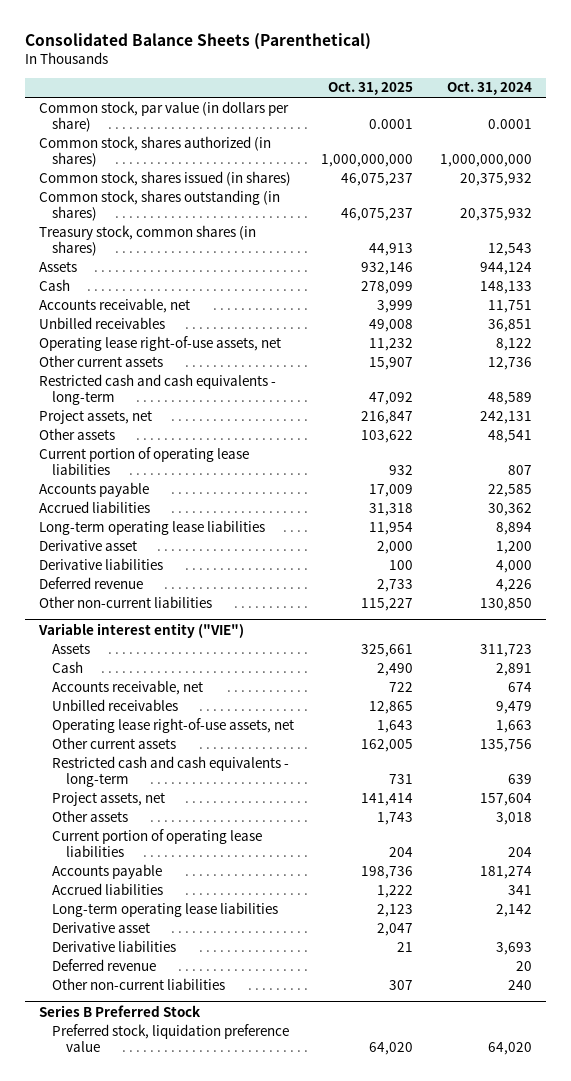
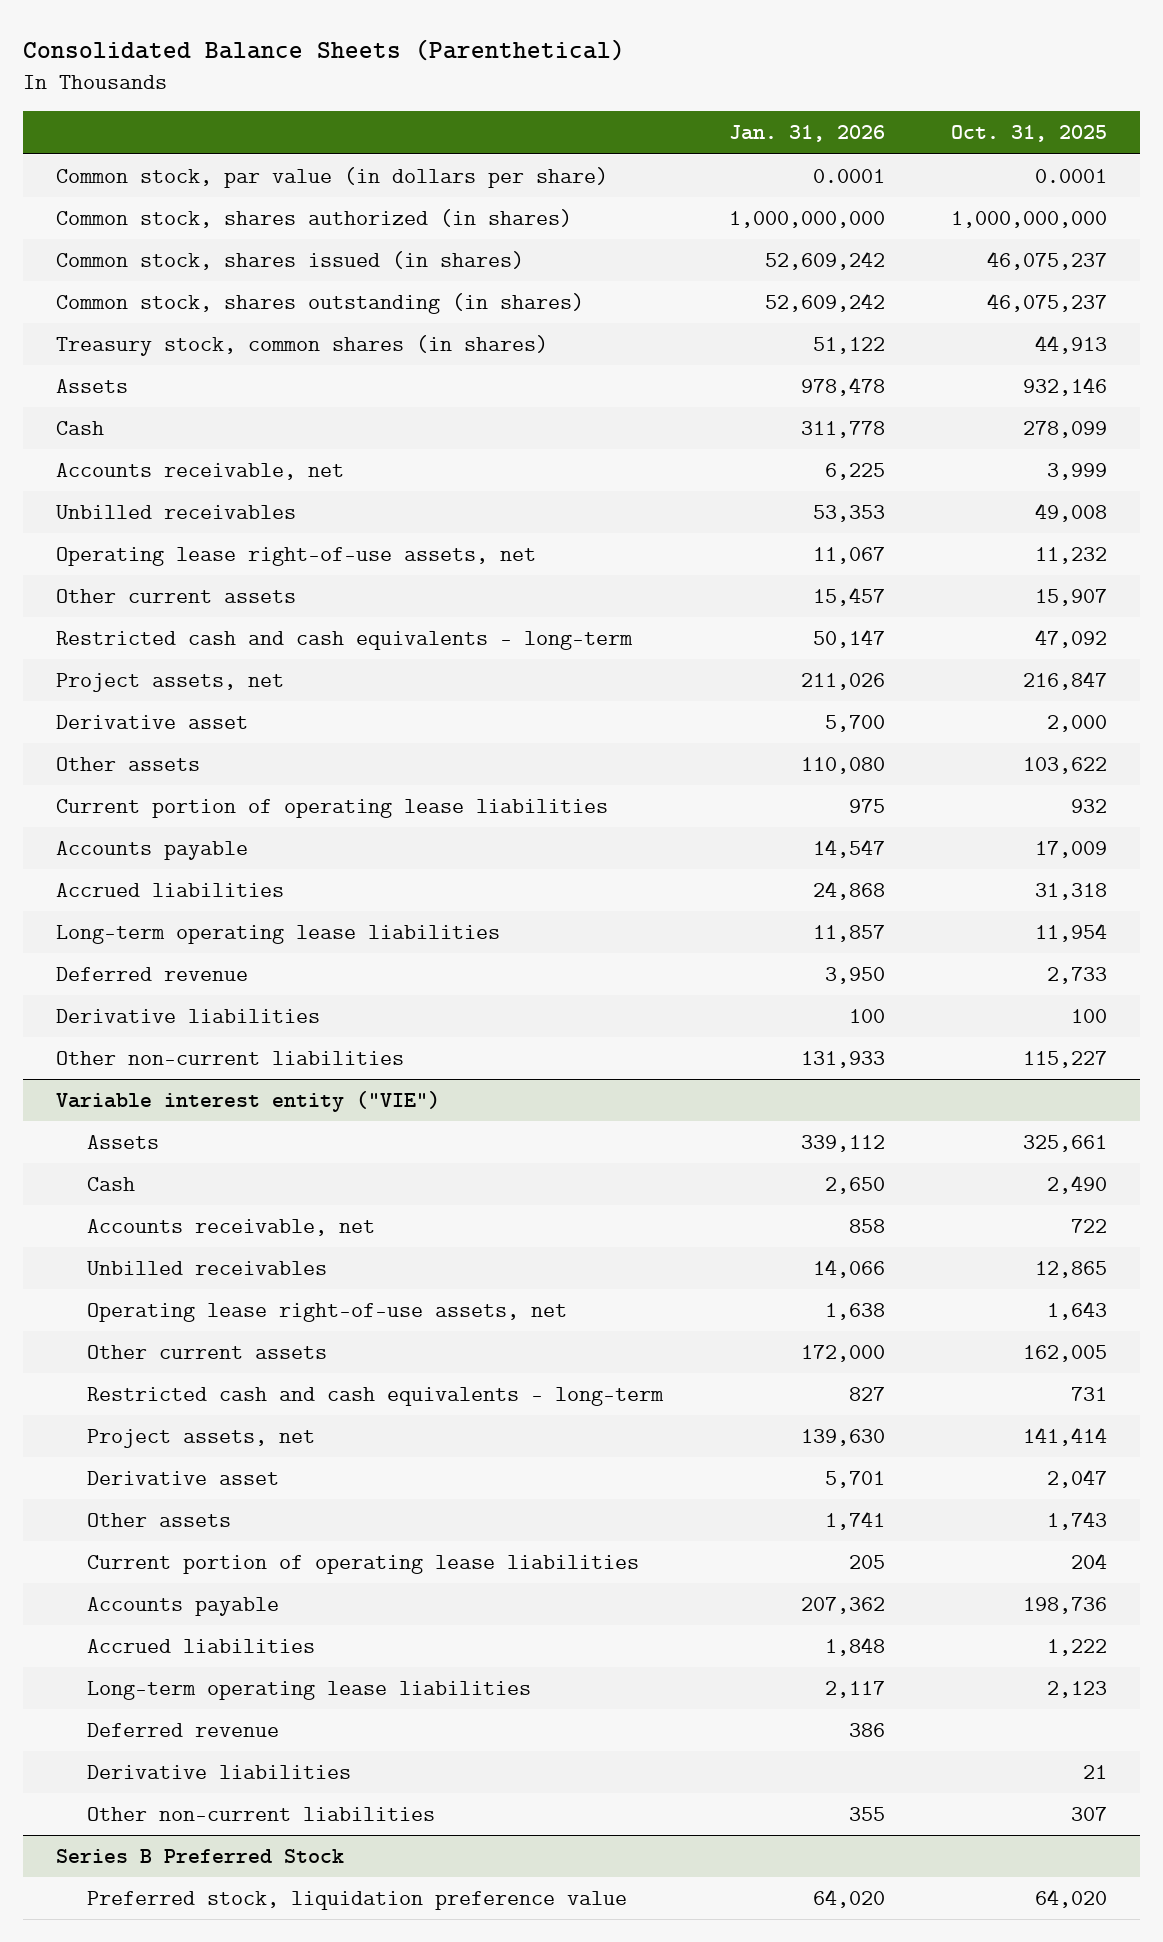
[447,81,533,96] Oct. 31, 2024 -> none
none -> [729,125,886,143] Jan. 31, 2026
[38,539,137,551] Derivative asset -> [56,714,249,729] Derivative asset
[38,557,163,570] Derivative liabilities -> [56,1008,321,1023] Derivative liabilities
[52,921,151,933] Derivative asset -> [87,1470,280,1485] Derivative asset
[52,939,177,952] Derivative liabilities -> [87,1764,352,1779] Derivative liabilities

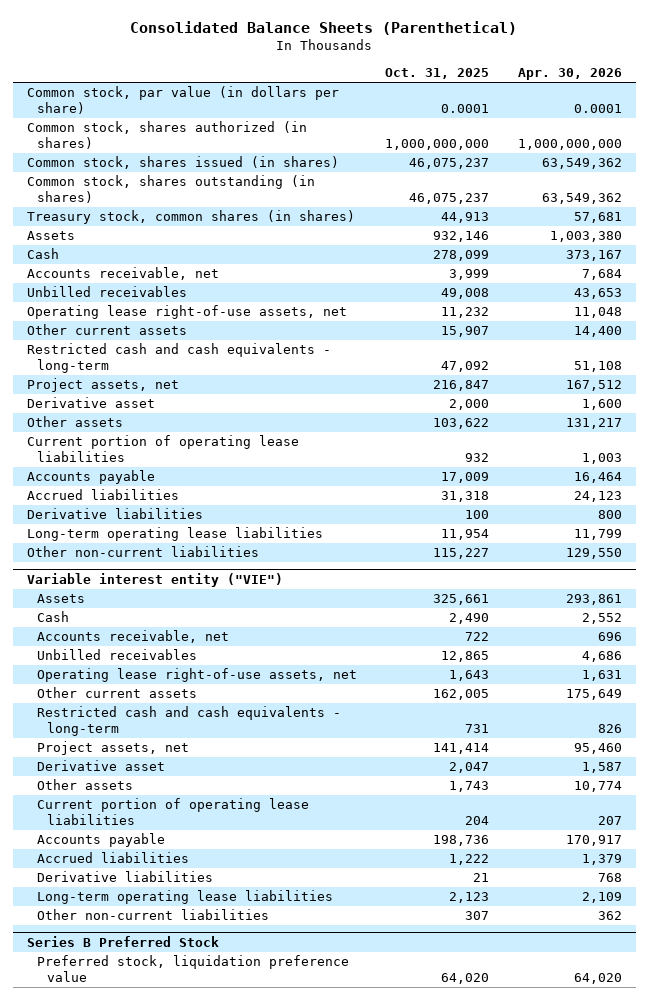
[729,125,886,143] Jan. 31, 2026 -> none
none -> [517,68,622,81] Apr. 30, 2026
[56,966,249,981] Deferred revenue -> none
[56,924,501,944] Long-term operating lease liabilities -> [26,527,323,542] Long-term operating lease liabilities
[87,1722,280,1737] Deferred revenue -> none
[87,1680,532,1700] Long-term operating lease liabilities -> [37,890,334,905] Long-term operating lease liabilities

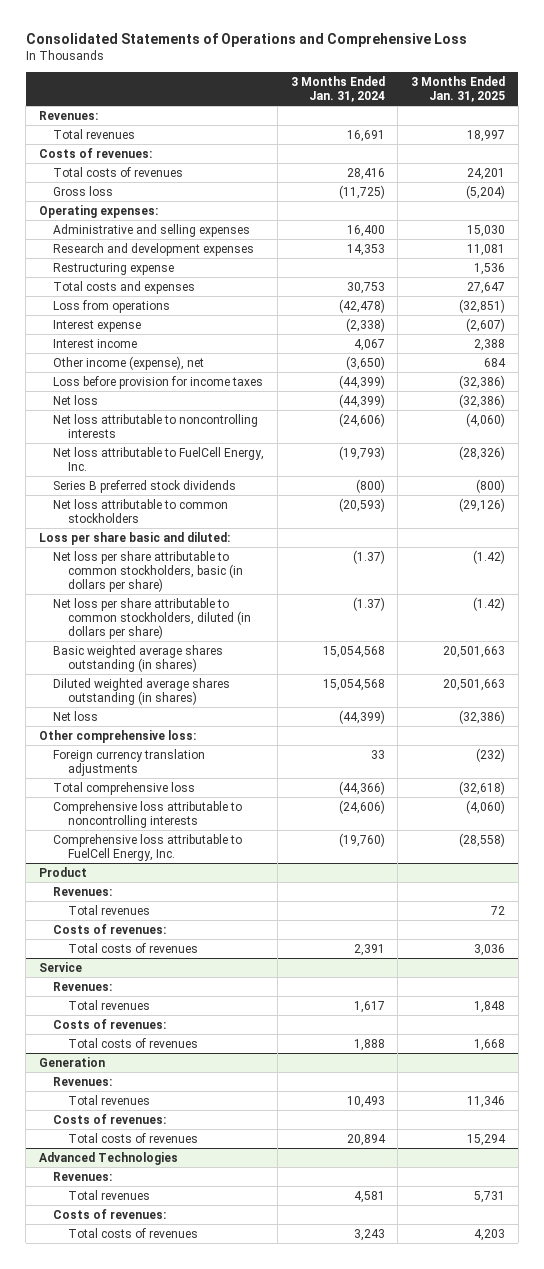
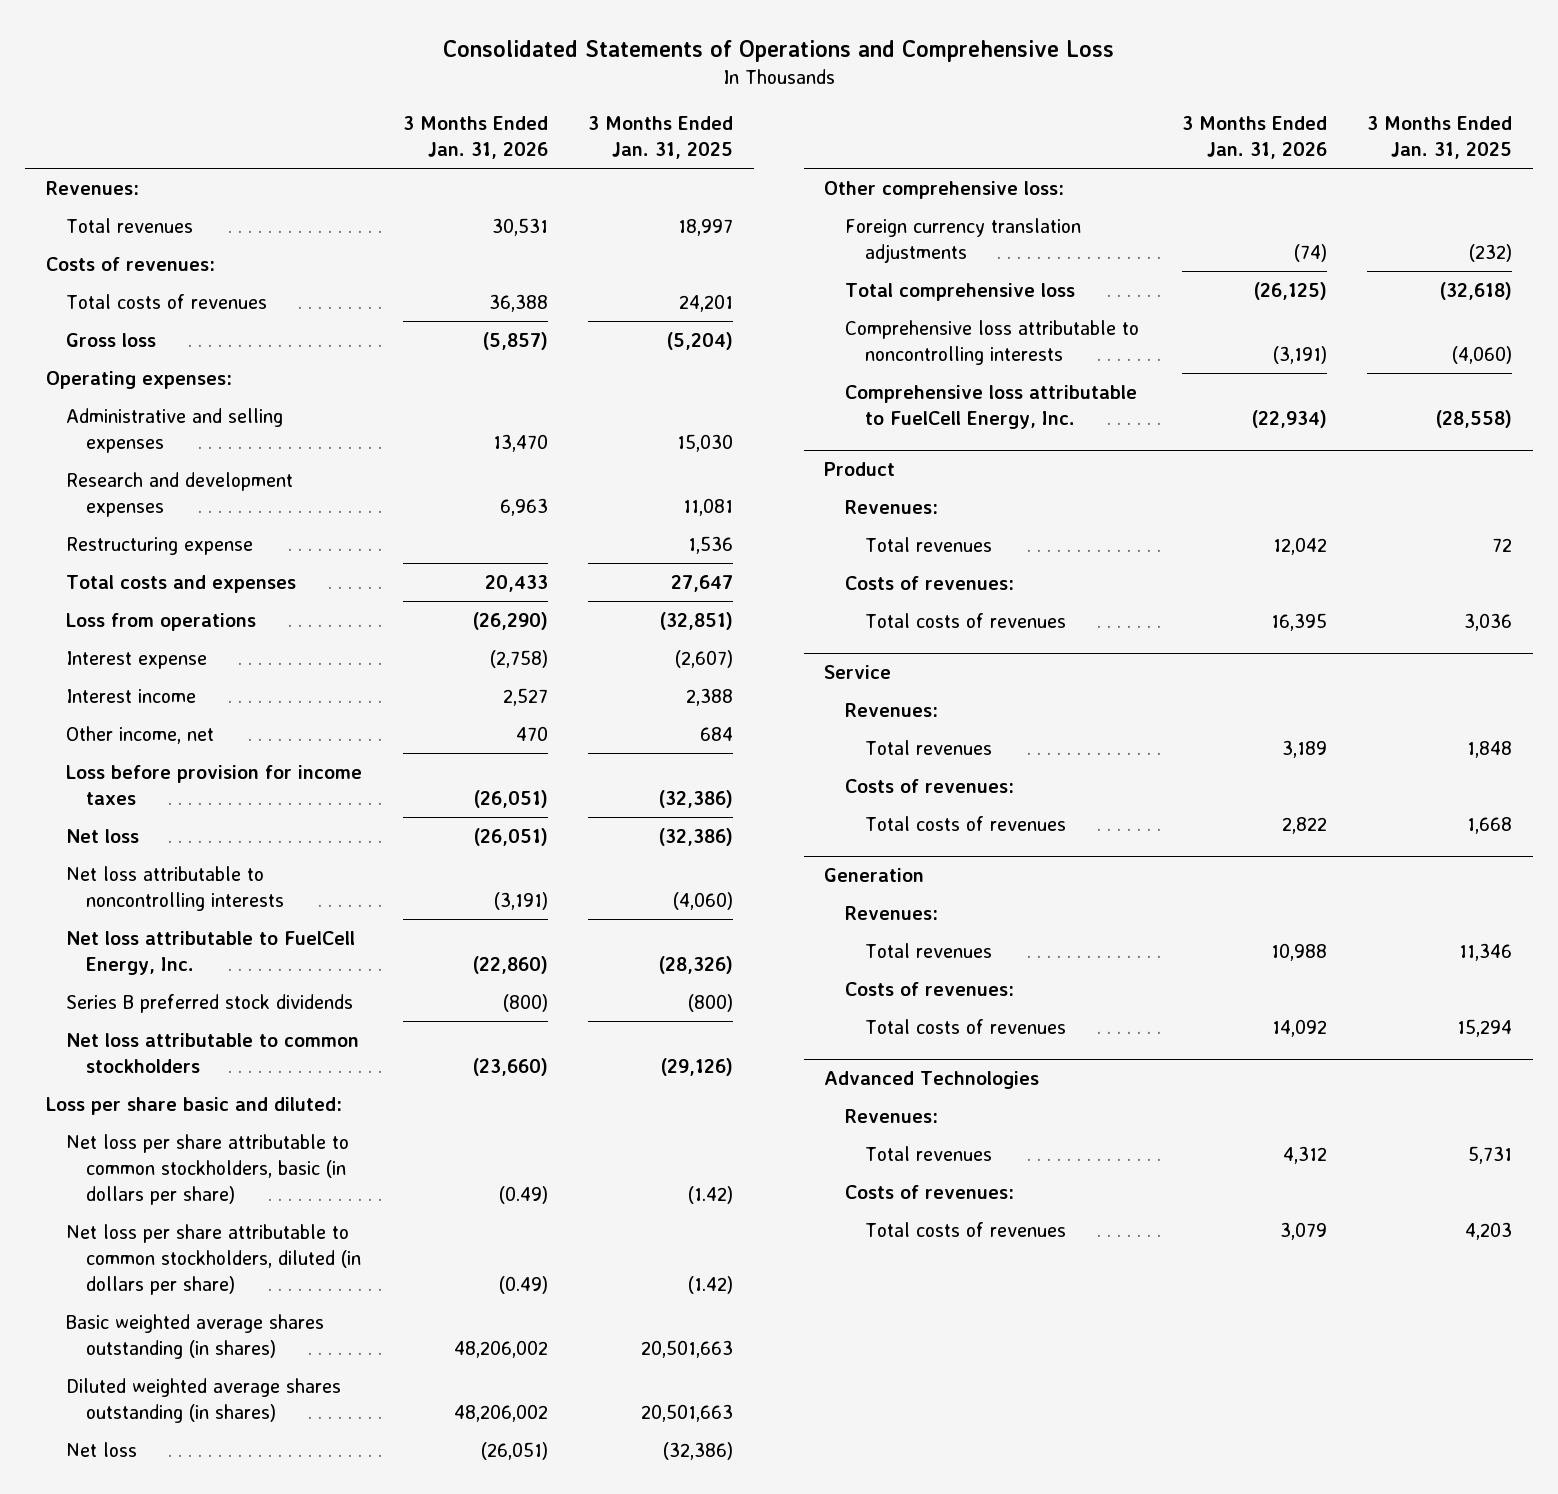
[290,76,385,103] 3 Months Ended Jan. 31, 2024 -> none
none -> [402,115,548,160] 3 Months Ended Jan. 31, 2026
[53,355,205,370] Other income (expense), net -> [66,725,215,744] Other income, net

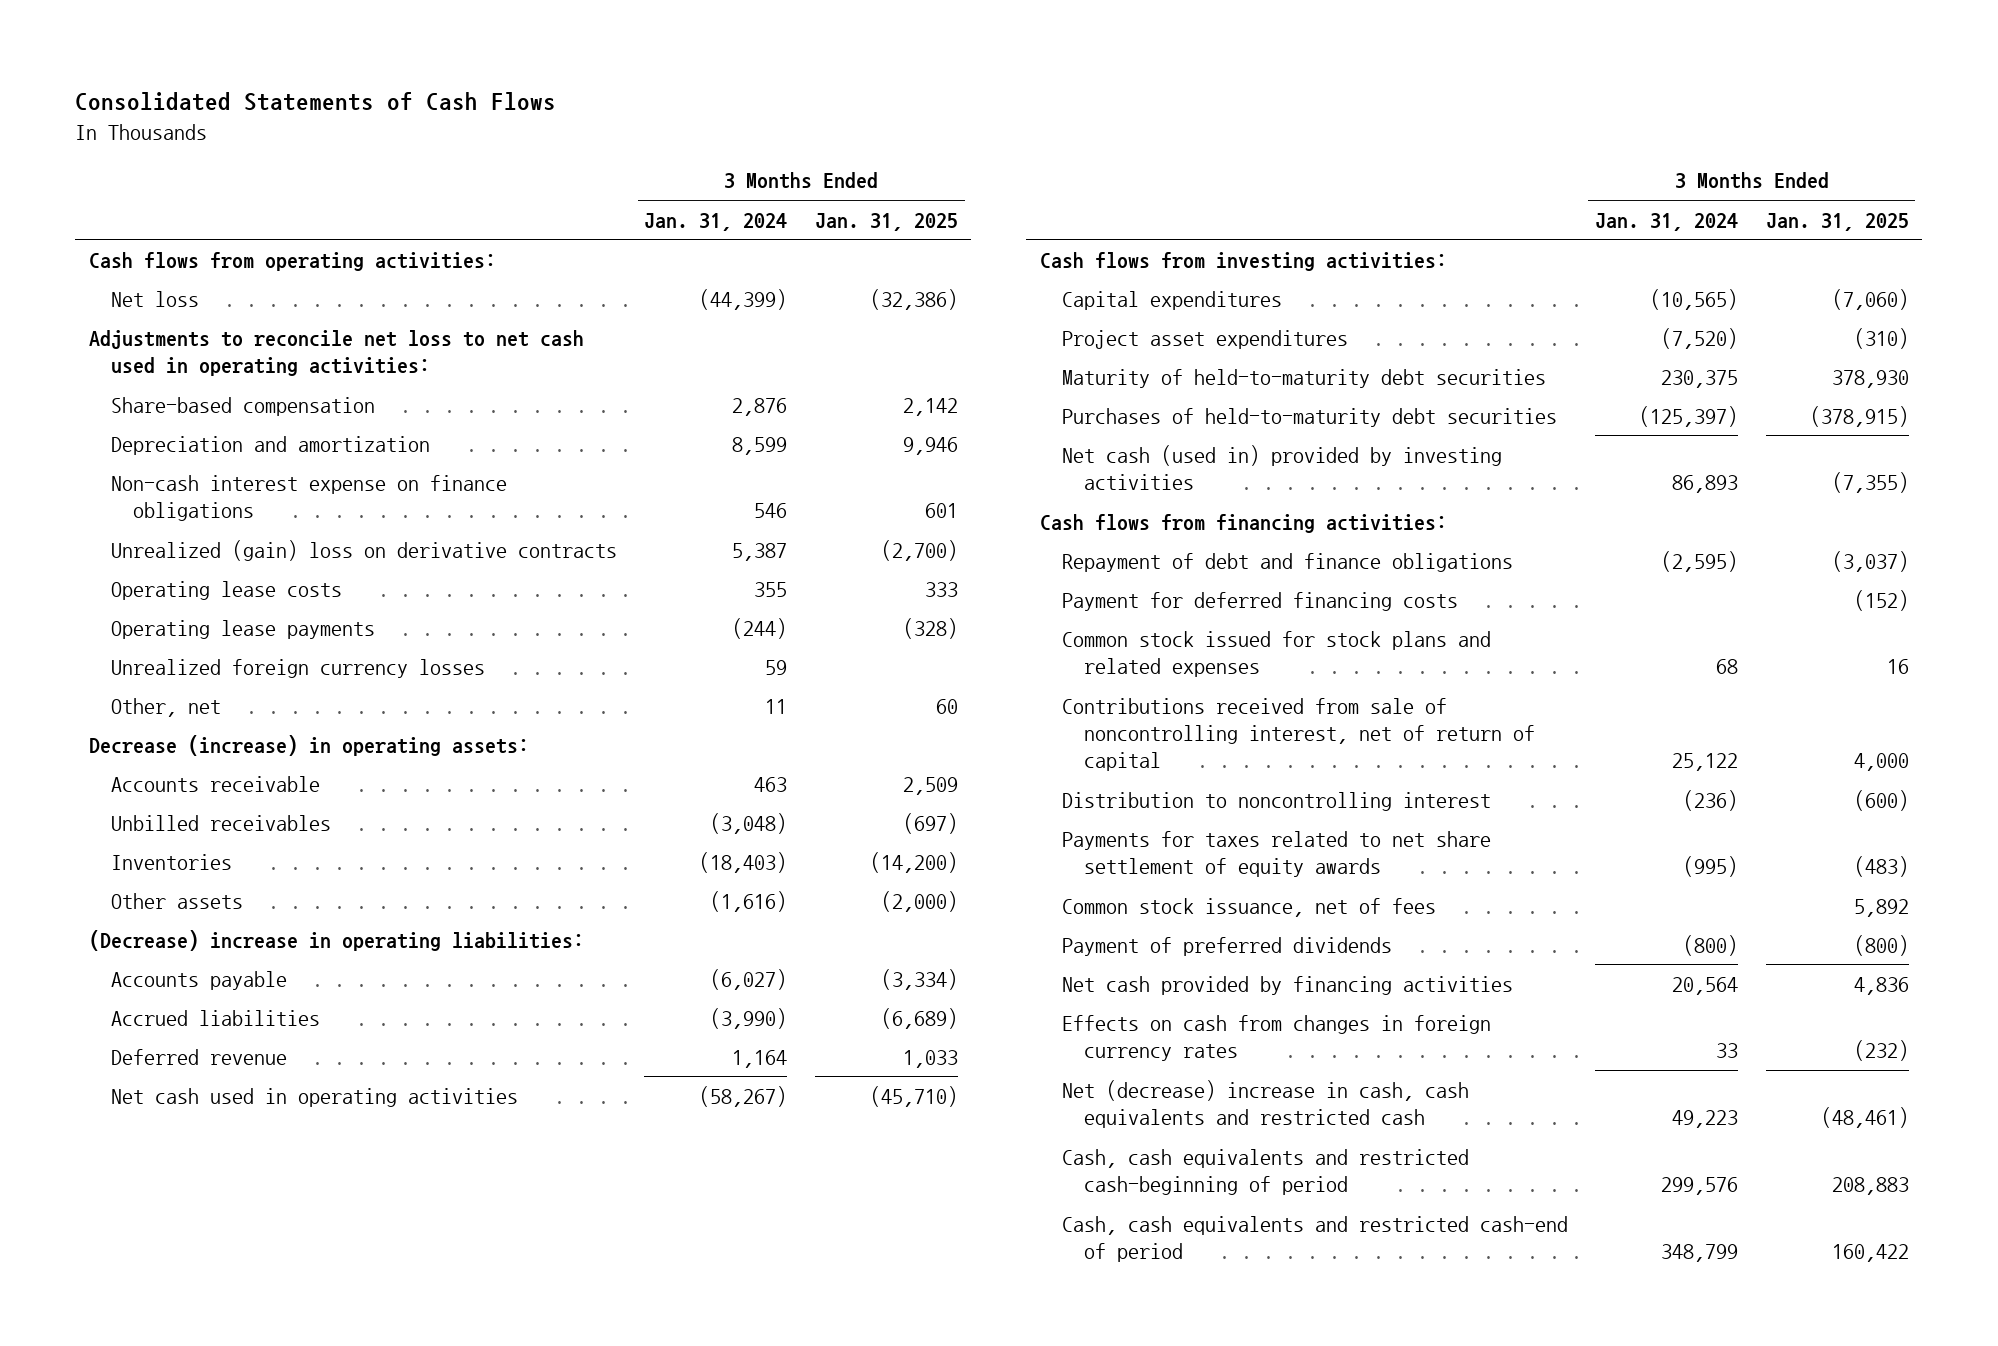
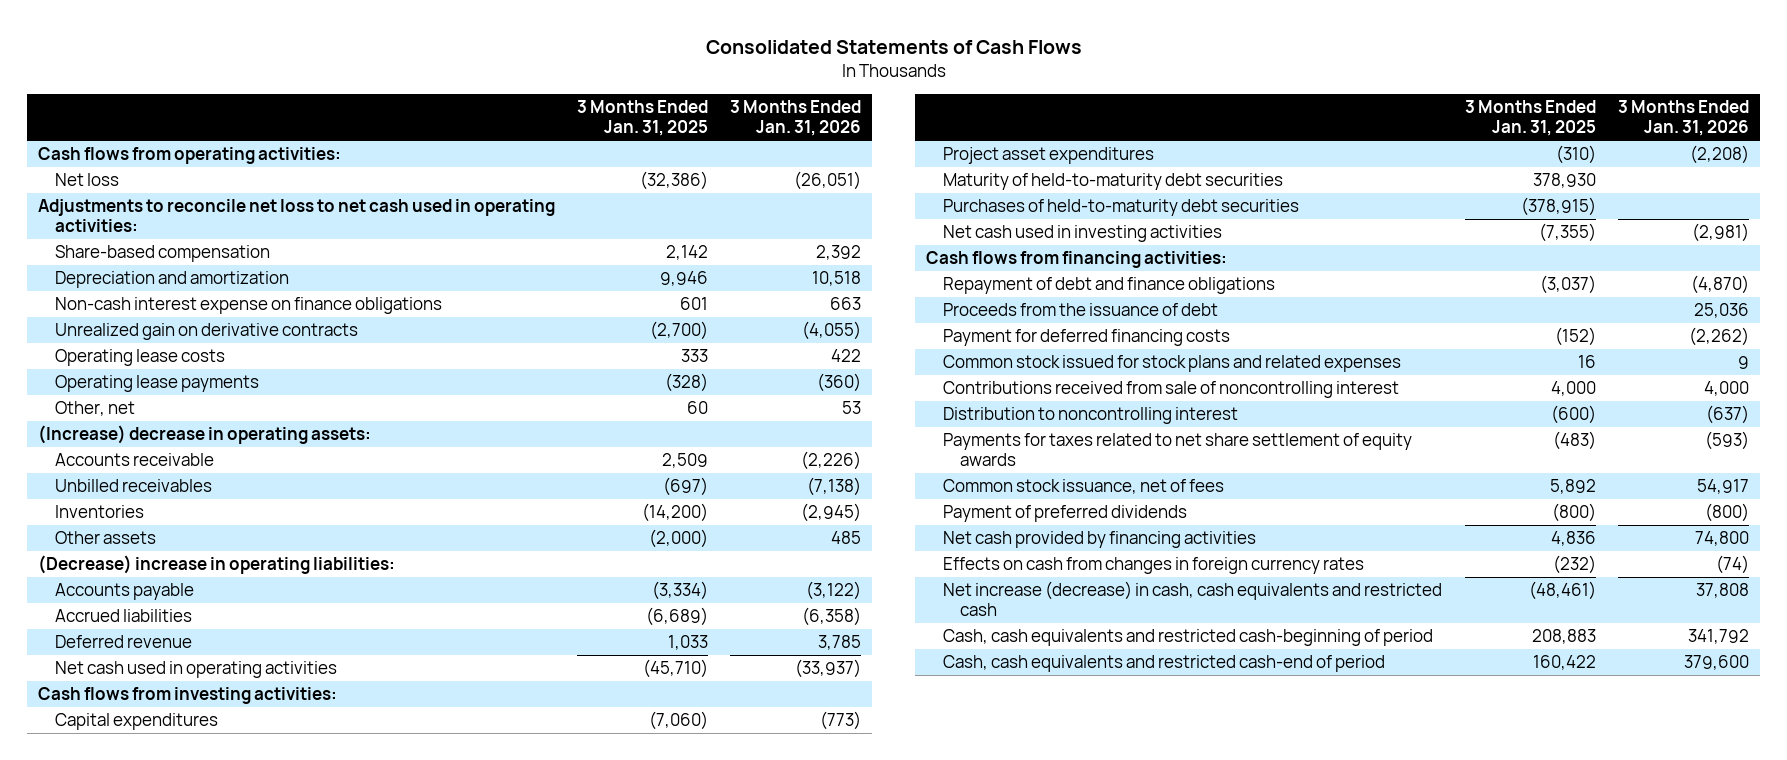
[644,212,788,231] Jan. 31, 2024 -> none
none -> [730,100,862,137] 3 Months Ended Jan. 31, 2026
[111,539,618,561] Unrealized (gain) loss on derivative contracts -> [55,323,359,341] Unrealized gain on derivative contracts
[111,658,486,678] Unrealized foreign currency losses -> none
[88,734,529,756] Decrease (increase) in operating assets: -> [38,425,372,445] (Increase) decrease in operating assets:
[1062,444,1503,491] Net cash (used in) provided by investing activities -> [943,225,1223,243] Net cash used in investing activities
none -> [943,303,1219,317] Proceeds from the issuance of debt
[1062,697,1536,772] Contributions received from sale of noncontrolling interest, net of return of capital -> [943,381,1400,399] Contributions received from sale of noncontrolling interest
[1062,1079,1470,1129] Net (decrease) increase in cash, cash equivalents and restricted cash -> [943,581,1443,617] Net increase (decrease) in cash, cash equivalents and restricted cash

